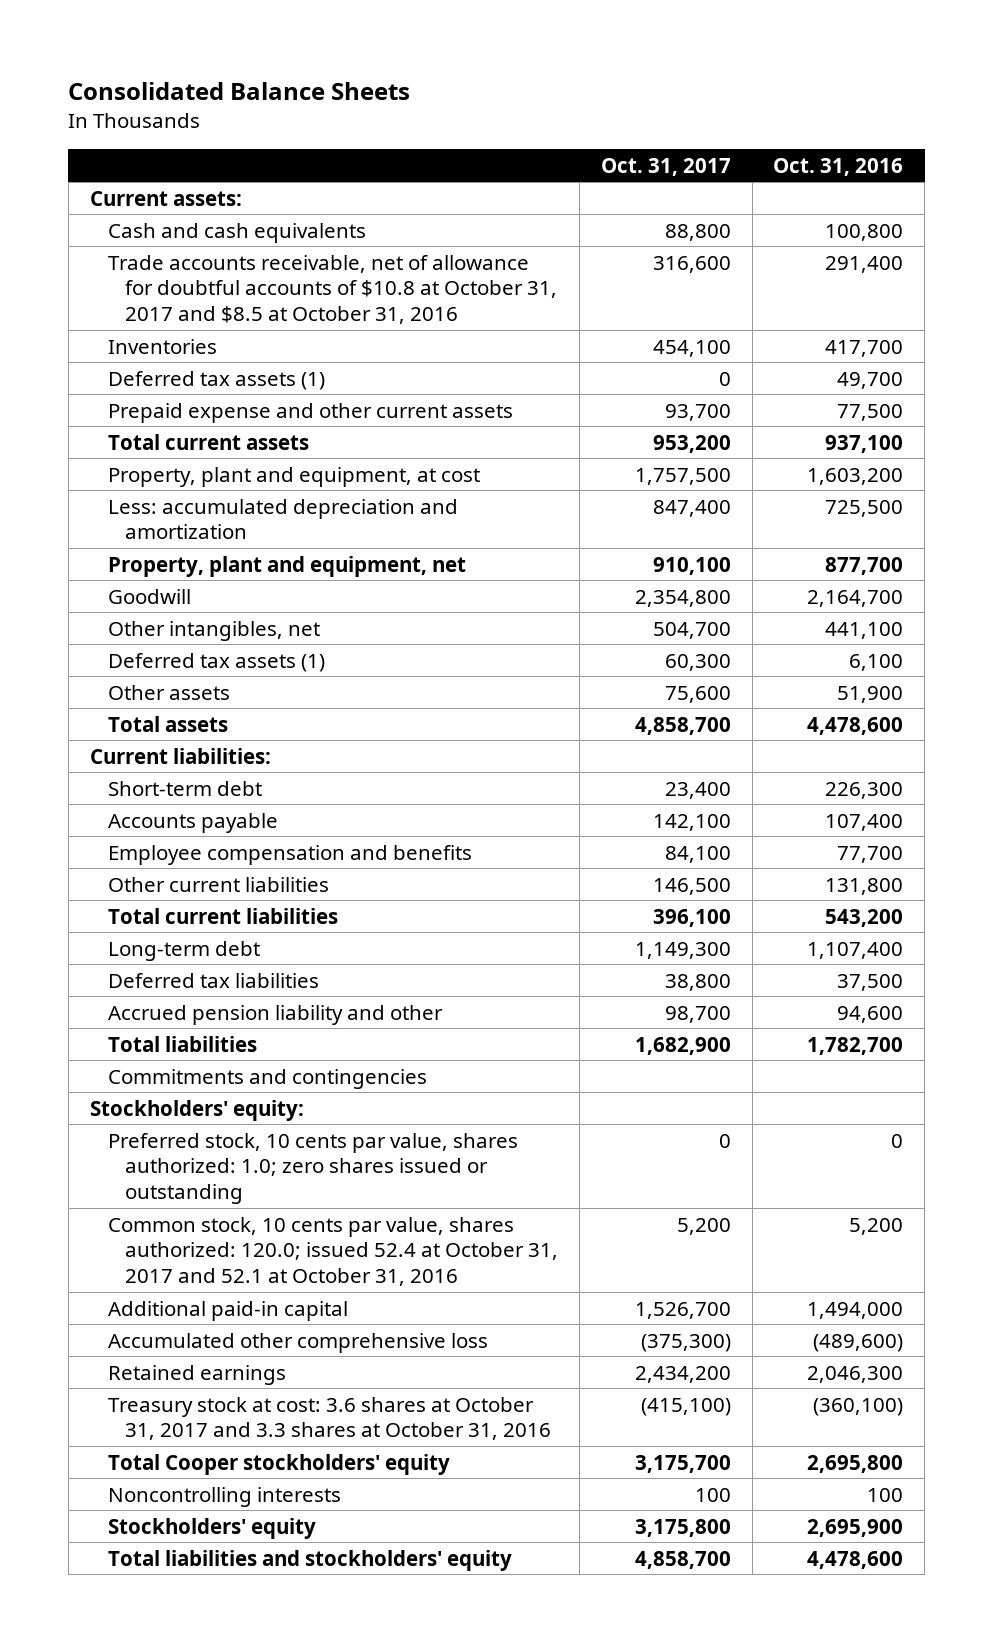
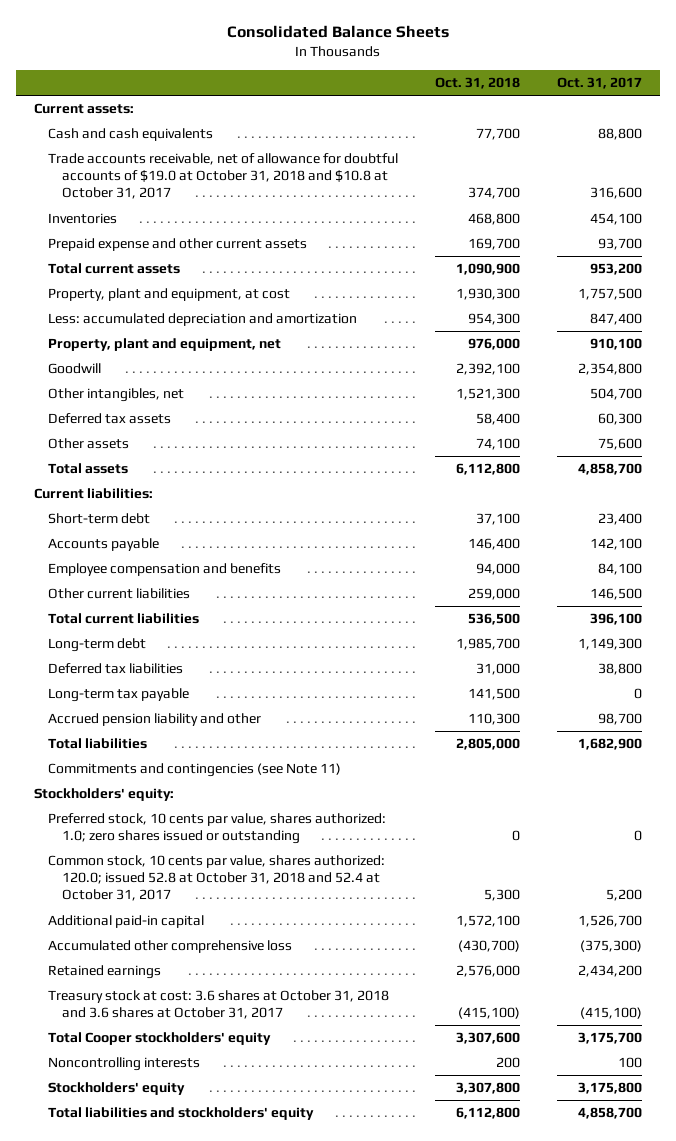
[773,157,904,176] Oct. 31, 2016 -> none
none -> [434,77,520,90] Oct. 31, 2018
[107,254,558,325] Trade accounts receivable, net of allowance for doubtful accounts of $10.8 at October 31, 2017 and $8.5 at October 31, 2016 -> [47,153,398,200] Trade accounts receivable, net of allowance for doubtful accounts of $19.0 at October 31, 2018 and $10.8 at October 31, 2017
[107,370,325,390] Deferred tax assets (1) -> none
[107,652,325,672] Deferred tax assets (1) -> [47,413,171,425] Deferred tax assets
none -> [47,688,189,703] Long-term tax payable
[107,1068,427,1089] Commitments and contingencies -> [47,763,341,778] Commitments and contingencies (see Note 11)
[107,1216,559,1287] Common stock, 10 cents par value, shares authorized: 120.0; issued 52.4 at October 31, 2017 and 52.1 at October 31, 2016 -> [47,855,385,902] Common stock, 10 cents par value, shares authorized: 120.0; issued 52.8 at October 31, 2018 and 52.4 at October 31, 2017
[107,1396,552,1441] Treasury stock at cost: 3.6 shares at October 31, 2017 and 3.3 shares at October 31, 2016 -> [47,990,389,1020] Treasury stock at cost: 3.6 shares at October 31, 2018 and 3.6 shares at October 31, 2017

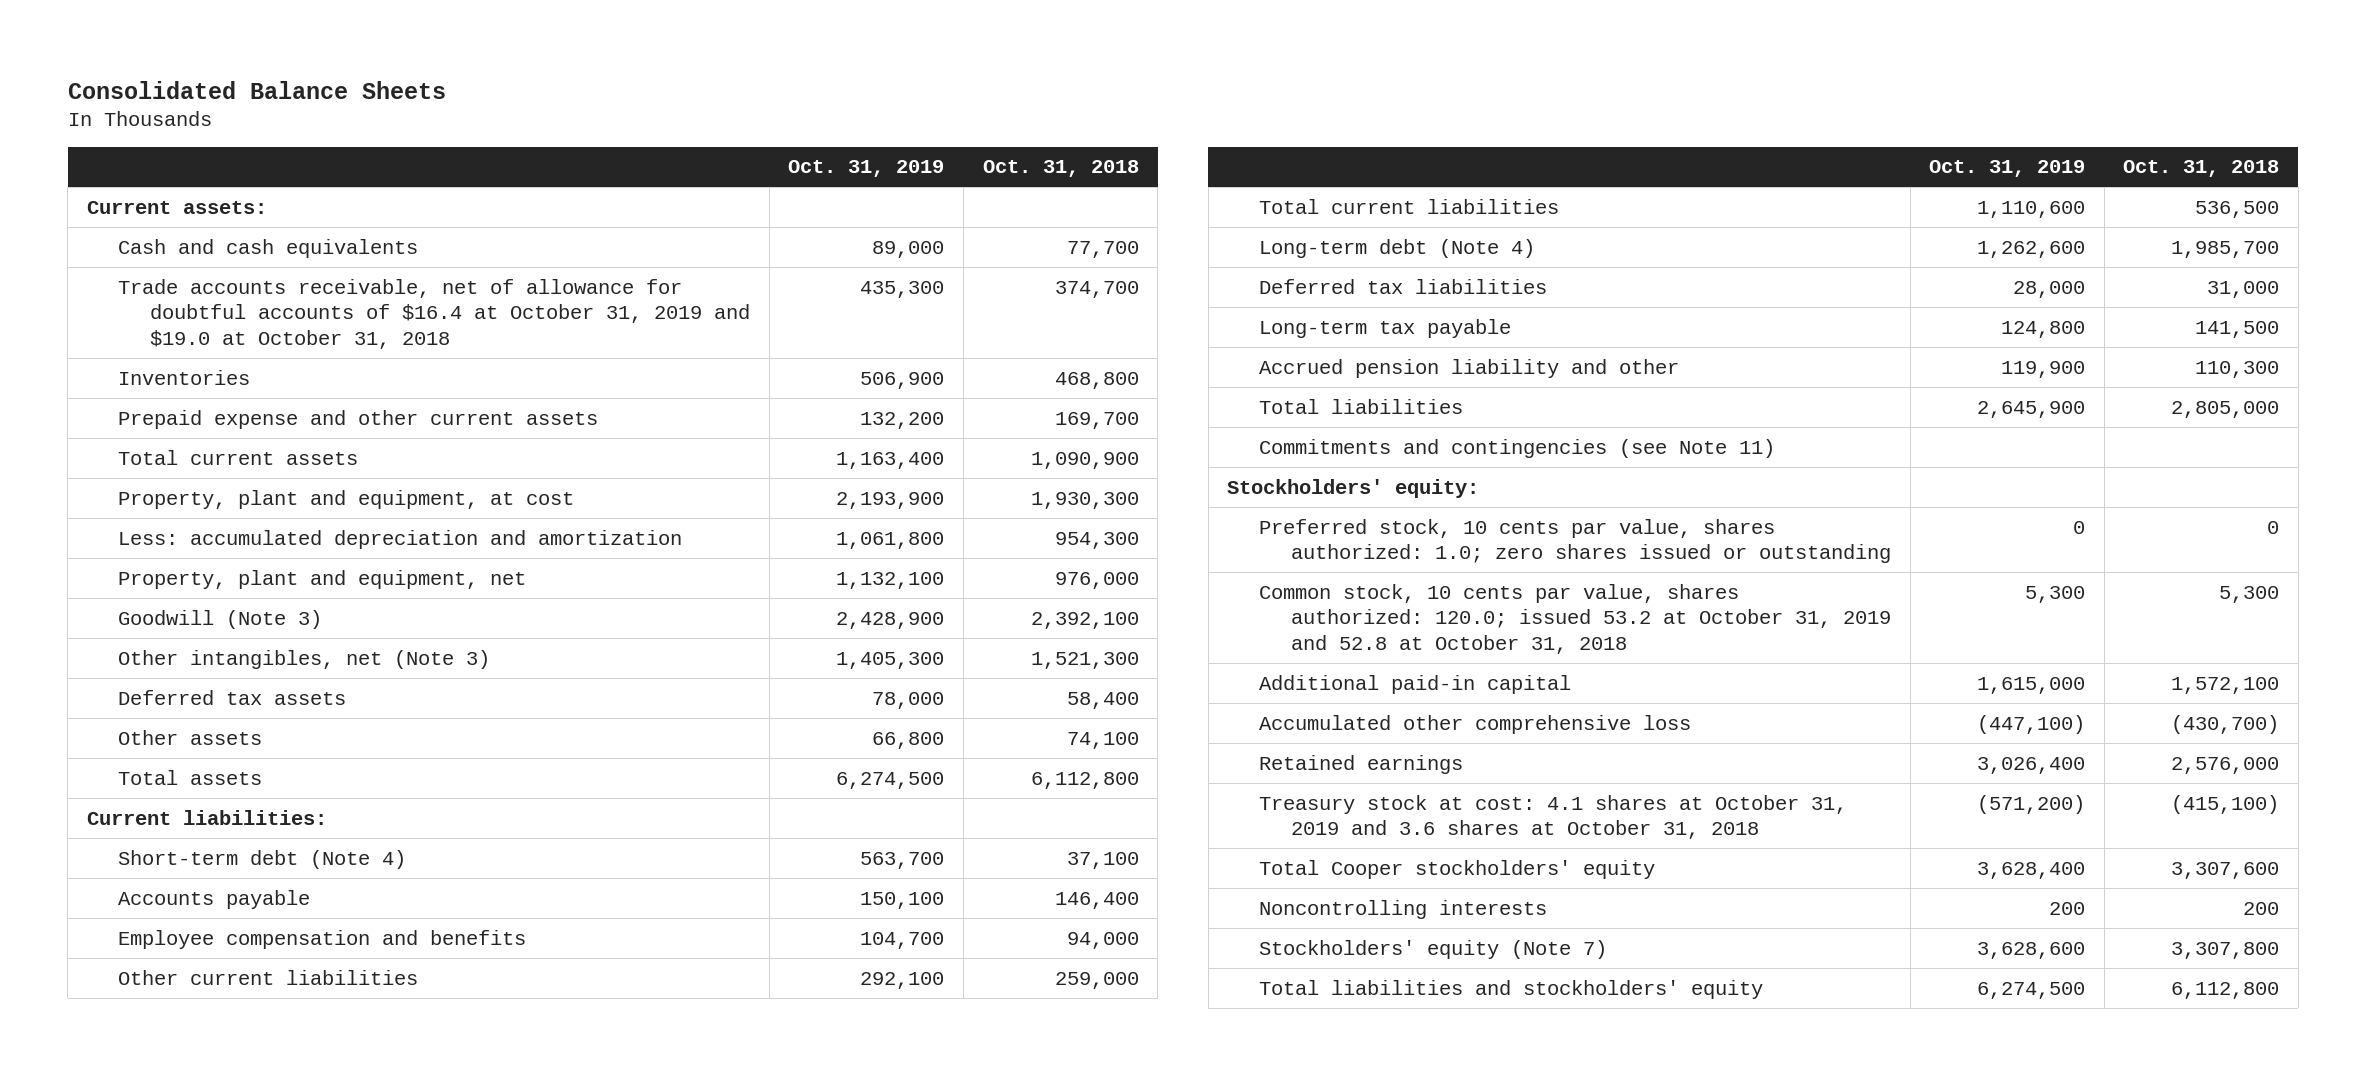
[556,77,642,90] Oct. 31, 2017 -> none
none -> [788,160,945,178] Oct. 31, 2019
[47,153,398,200] Trade accounts receivable, net of allowance for doubtful accounts of $19.0 at October 31, 2018 and $10.8 at October 31, 2017 -> [118,278,751,349] Trade accounts receivable, net of allowance for doubtful accounts of $16.4 at October 31, 2019 and $19.0 at October 31, 2018
[47,363,101,375] Goodwill -> [118,609,323,629] Goodwill (Note 3)
[47,388,184,403] Other intangibles, net -> [118,649,491,669] Other intangibles, net (Note 3)
[47,513,150,525] Short-term debt -> [118,849,407,869] Short-term debt (Note 4)
[47,638,146,653] Long-term debt -> [1259,238,1536,258] Long-term debt (Note 4)
[47,855,385,902] Common stock, 10 cents par value, shares authorized: 120.0; issued 52.8 at October 31, 2018 and 52.4 at October 31, 2017 -> [1259,583,1892,654] Common stock, 10 cents par value, shares authorized: 120.0; issued 53.2 at October 31, 2019 and 52.8 at October 31, 2018
[47,990,389,1020] Treasury stock at cost: 3.6 shares at October 31, 2018 and 3.6 shares at October 31, 2017 -> [1259,794,1848,840] Treasury stock at cost: 4.1 shares at October 31, 2019 and 3.6 shares at October 31, 2018
[47,1082,185,1096] Stockholders' equity -> [1259,939,1608,959] Stockholders' equity (Note 7)

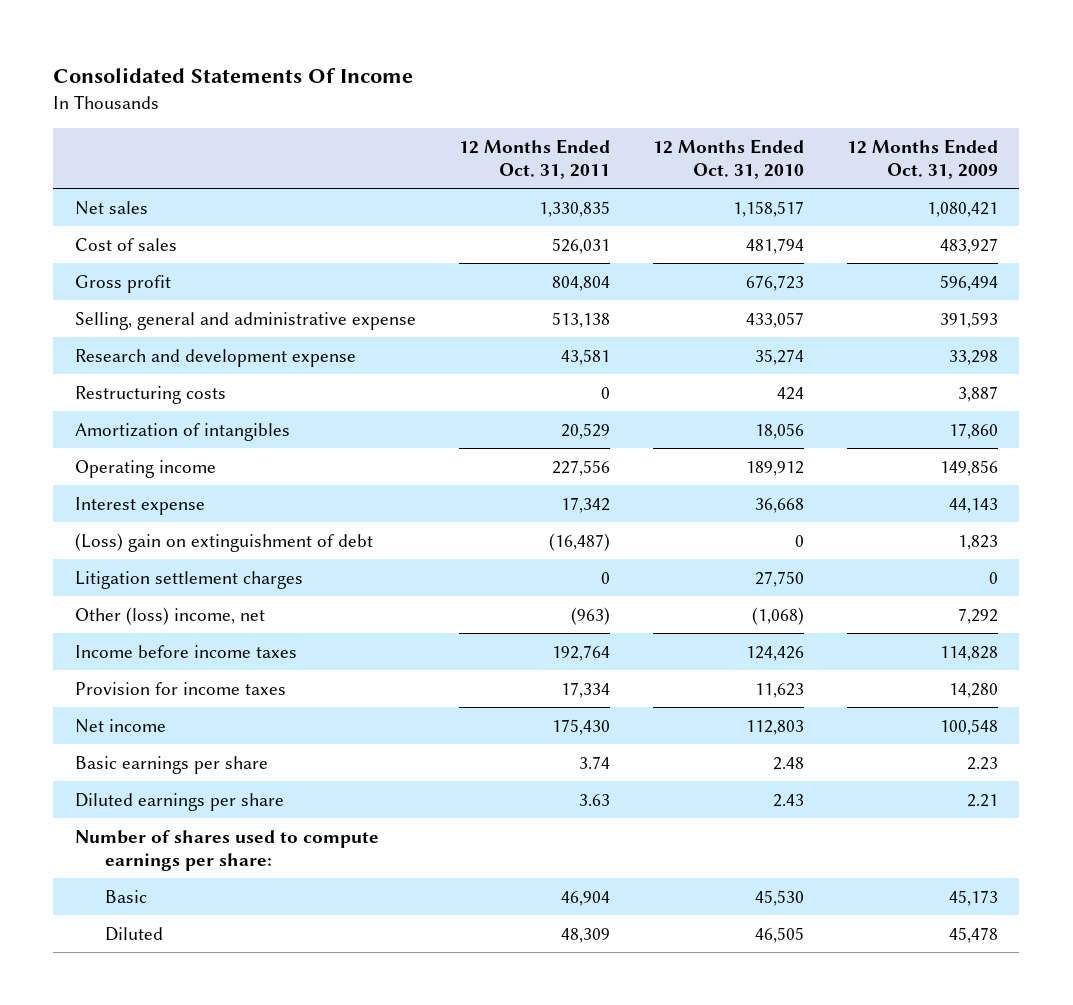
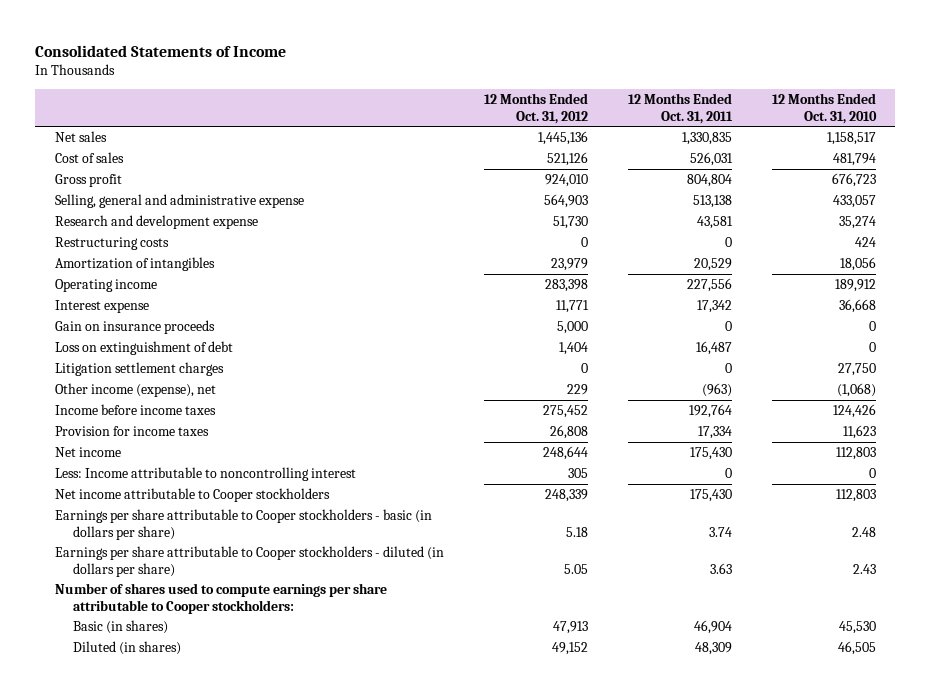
[53,67,414,84] Consolidated Statements Of Income -> [35,44,287,57] Consolidated Statements of Income
[846,138,998,180] 12 Months Ended Oct. 31, 2009 -> none
none -> [484,93,589,124] 12 Months Ended Oct. 31, 2012
none -> [55,319,216,334] Gain on insurance proceeds
[74,532,373,552] (Loss) gain on extinguishment of debt -> [55,340,234,355] Loss on extinguishment of debt
[548,532,610,551] (16,487) -> [695,340,732,355] 16,487
[74,606,265,625] Other (loss) income, net -> [55,382,217,397] Other income (expense), net
none -> [55,466,357,481] Less: Income attributable to noncontrolling interest
none -> [55,487,331,502] Net income attributable to Cooper stockholders
[74,755,268,774] Basic earnings per share -> [55,508,433,540] Earnings per share attributable to Cooper stockholders - basic (in dollars per share)
[74,792,284,811] Diluted earnings per share -> [55,545,445,577] Earnings per share attributable to Cooper stockholders - diluted (in dollars per share)
[74,829,379,872] Number of shares used to compute earnings per share: -> [55,582,388,614] Number of shares used to compute earnings per share attributable to Cooper stockholders:
[105,889,148,903] Basic -> [72,619,168,634] Basic (in shares)
[105,926,164,941] Diluted -> [72,640,181,655] Diluted (in shares)

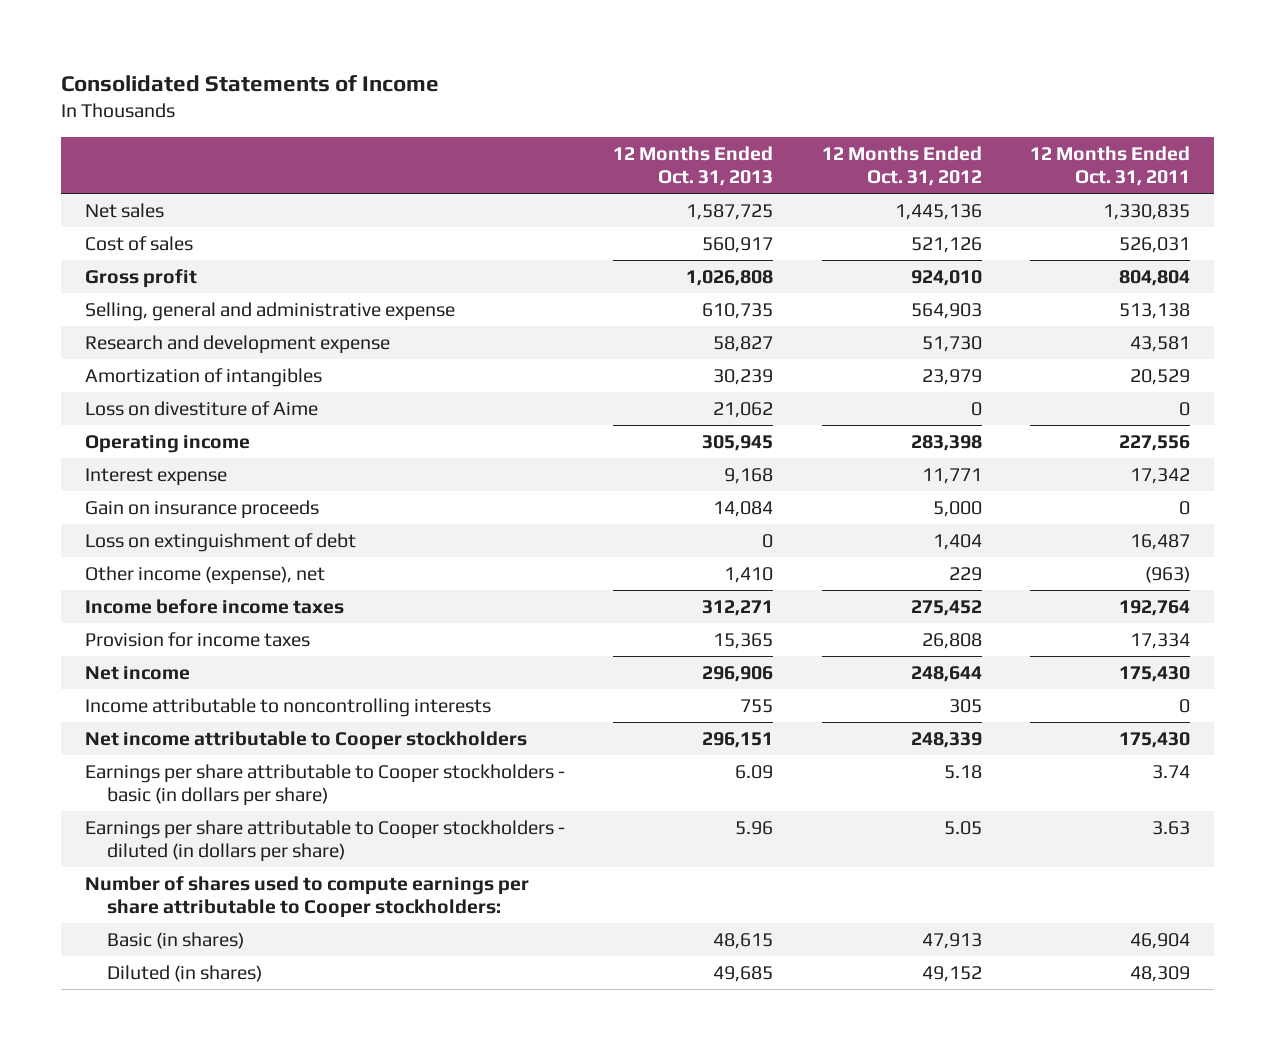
[771,93,877,124] 12 Months Ended Oct. 31, 2010 -> none
none -> [613,145,774,186] 12 Months Ended Oct. 31, 2013
[55,236,170,250] Restructuring costs -> none
none -> [84,400,318,416] Loss on divestiture of Aime
[55,361,225,376] Litigation settlement charges -> none
[55,466,357,481] Less: Income attributable to noncontrolling interest -> [84,697,491,717] Income attributable to noncontrolling interests

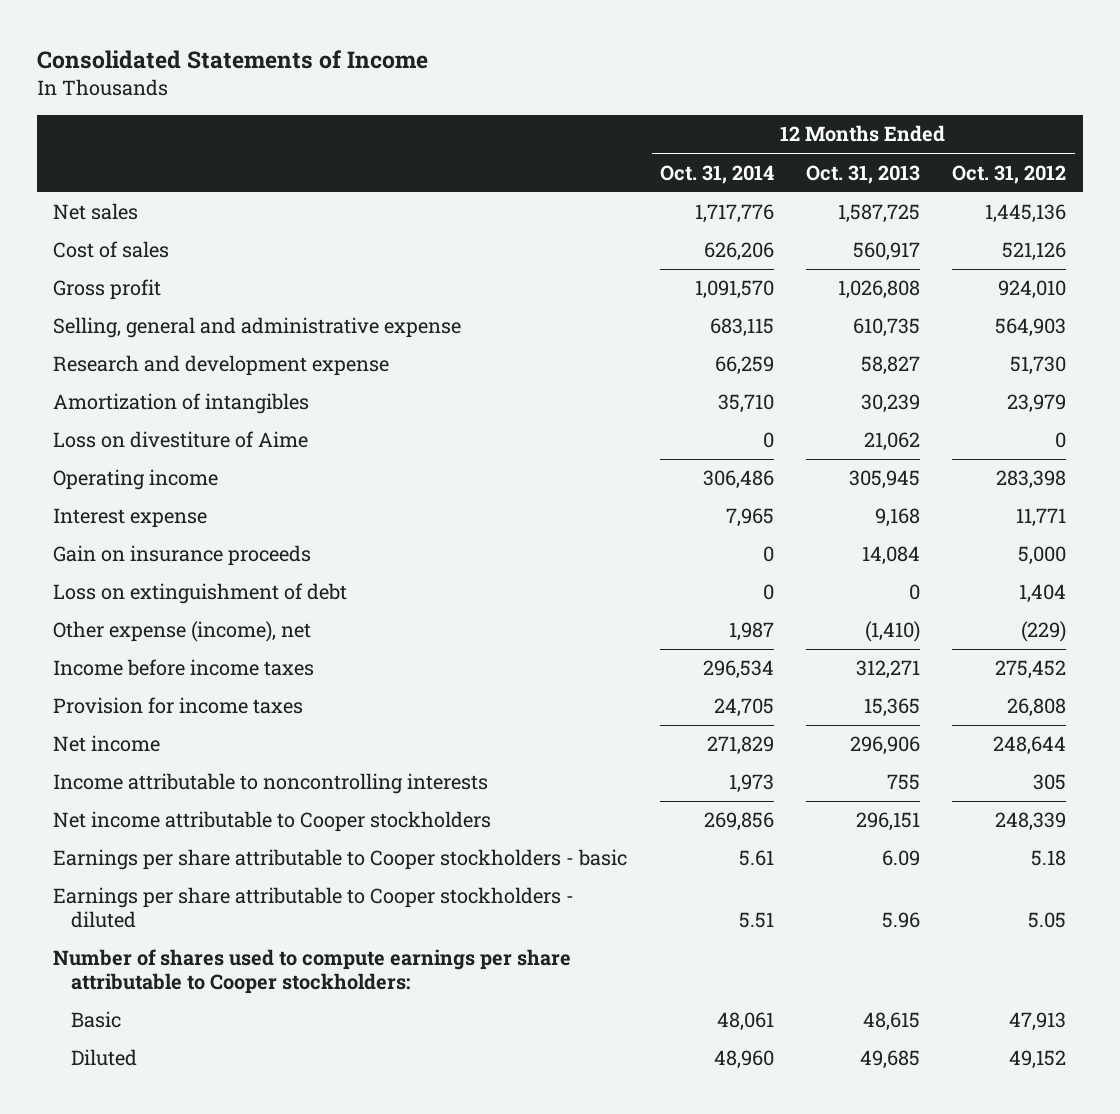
[1030,145,1191,186] 12 Months Ended Oct. 31, 2011 -> none
none -> [659,164,774,184] Oct. 31, 2014
[84,565,325,585] Other income (expense), net -> [53,621,312,643] Other expense (income), net
[724,566,774,583] 1,410 -> [865,621,921,643] (1,410)
[948,566,982,581] 229 -> [1021,621,1067,643] (229)
[84,763,565,806] Earnings per share attributable to Cooper stockholders - basic (in dollars per share) -> [53,849,628,871] Earnings per share attributable to Cooper stockholders - basic
[84,819,565,862] Earnings per share attributable to Cooper stockholders - diluted (in dollars per share) -> [53,887,575,928] Earnings per share attributable to Cooper stockholders - diluted
[106,931,244,949] Basic (in shares) -> [71,1011,122,1029] Basic
[106,964,262,982] Diluted (in shares) -> [71,1049,138,1067] Diluted

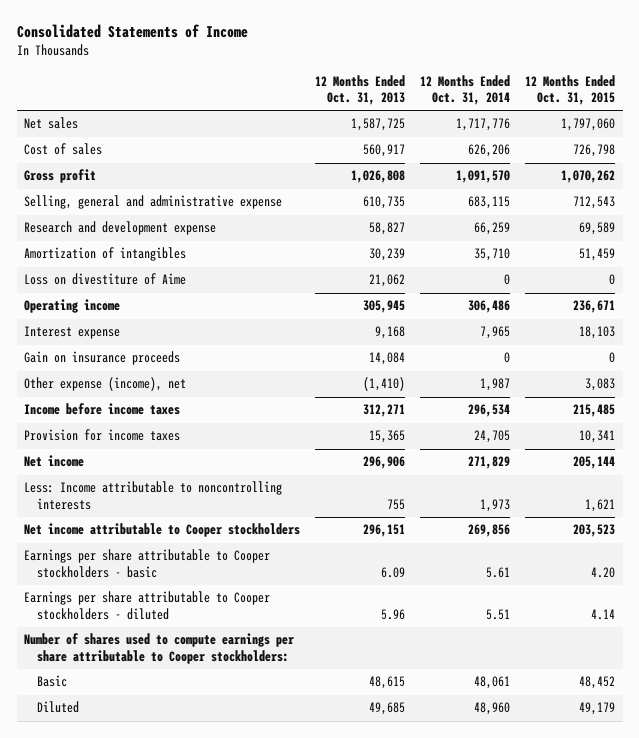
[952,164,1067,184] Oct. 31, 2012 -> none
none -> [525,74,616,105] 12 Months Ended Oct. 31, 2015
[53,583,348,605] Loss on extinguishment of debt -> none
[53,773,489,795] Income attributable to noncontrolling interests -> [24,481,283,510] Less: Income attributable to noncontrolling interests

